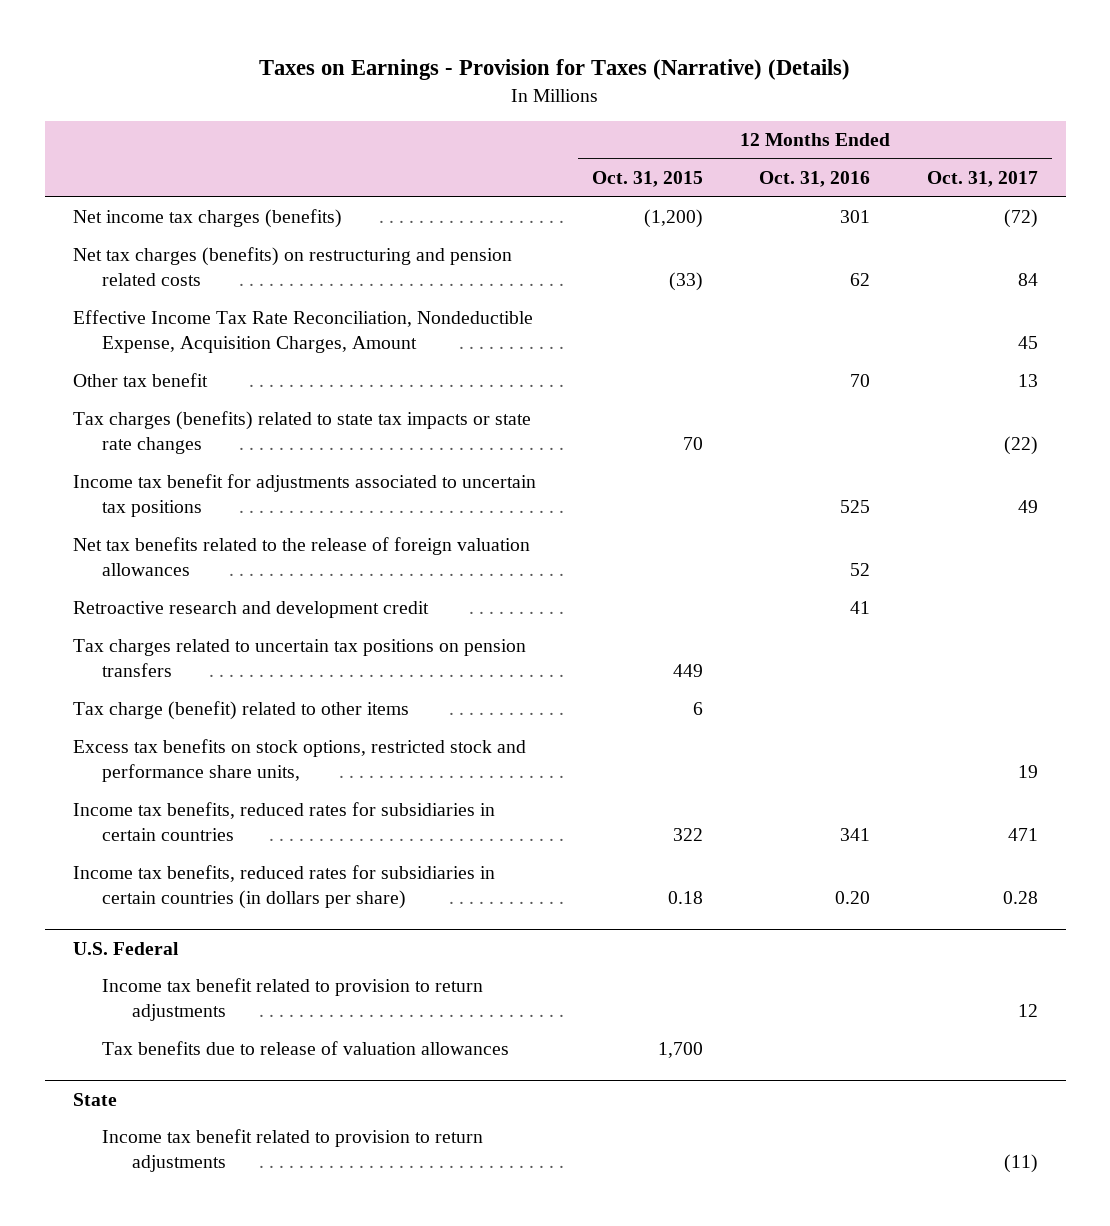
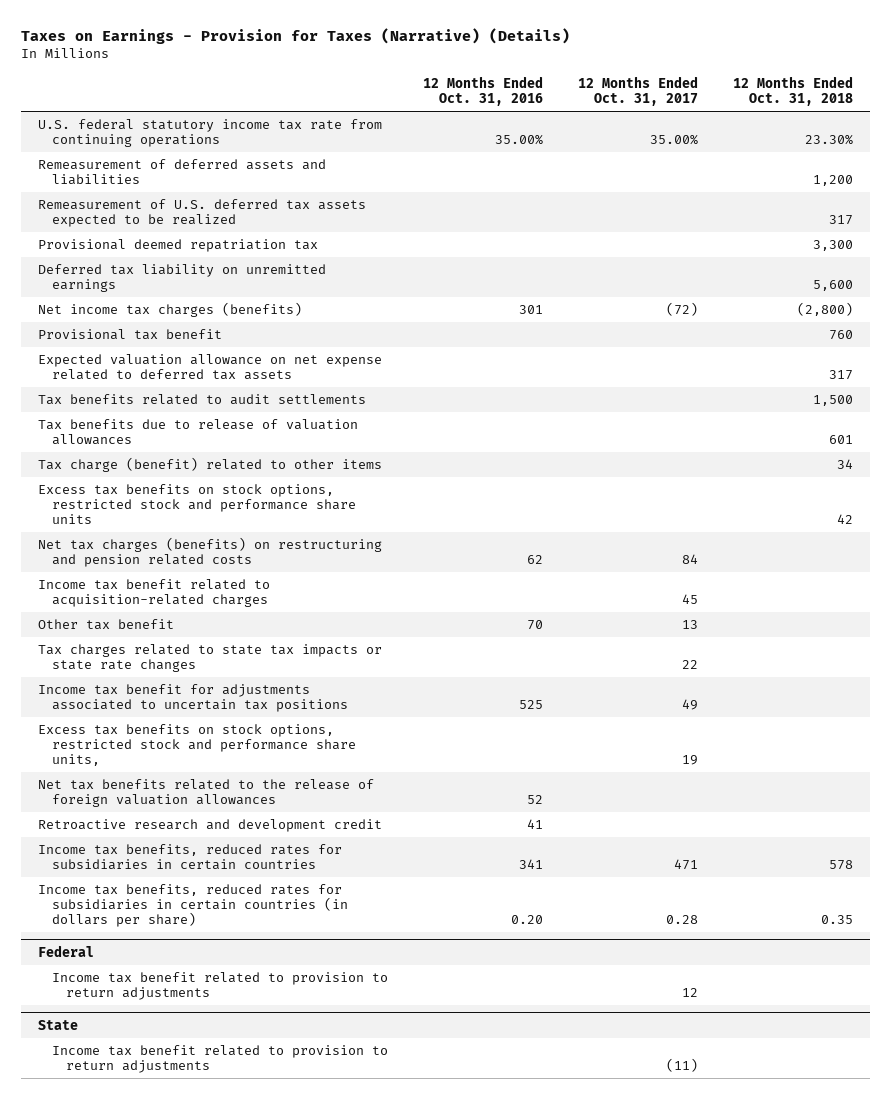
[592,171,704,188] Oct. 31, 2015 -> none
none -> [732,76,853,107] 12 Months Ended Oct. 31, 2018
none -> [38,119,383,148] U.S. federal statutory income tax rate from continuing operations
none -> [38,159,327,186] Remeasurement of deferred assets and liabilities
none -> [38,199,367,228] Remeasurement of U.S. deferred tax assets expected to be realized
none -> [38,239,319,253] Provisional deemed repatriation tax
none -> [38,264,327,293] Deferred tax liability on unremitted earnings
none -> [38,329,223,341] Provisional tax benefit
none -> [38,354,383,381] Expected valuation allowance on net expense related to deferred tax assets
none -> [38,394,367,406] Tax benefits related to audit settlements
none -> [38,419,359,446] Tax benefits due to release of valuation allowances
[72,701,409,721] Tax charge (benefit) related to other items -> [38,457,383,473] Tax charge (benefit) related to other items
none -> [38,484,357,525] Excess tax benefits on stock options, restricted stock and performance share units
[72,310,533,354] Effective Income Tax Rate Reconciliation, Nondeductible Expense, Acquisition Charges, Amount -> [38,579,271,608] Income tax benefit related to acquisition-related charges
[72,411,531,455] Tax charges (benefits) related to state tax impacts or state rate changes -> [38,644,383,673] Tax charges related to state tax impacts or state rate changes
[1003,436,1038,456] (22) -> [682,660,699,670] 22
[72,739,526,783] Excess tax benefits on stock options, restricted stock and performance share units, -> [38,724,357,767] Excess tax benefits on stock options, restricted stock and performance share units,
[72,639,526,678] Tax charges related to uncertain tax positions on pension transfers -> none
[72,941,179,955] U.S. Federal -> [38,944,95,957] Federal
[102,1041,510,1056] Tax benefits due to release of valuation allowances -> none

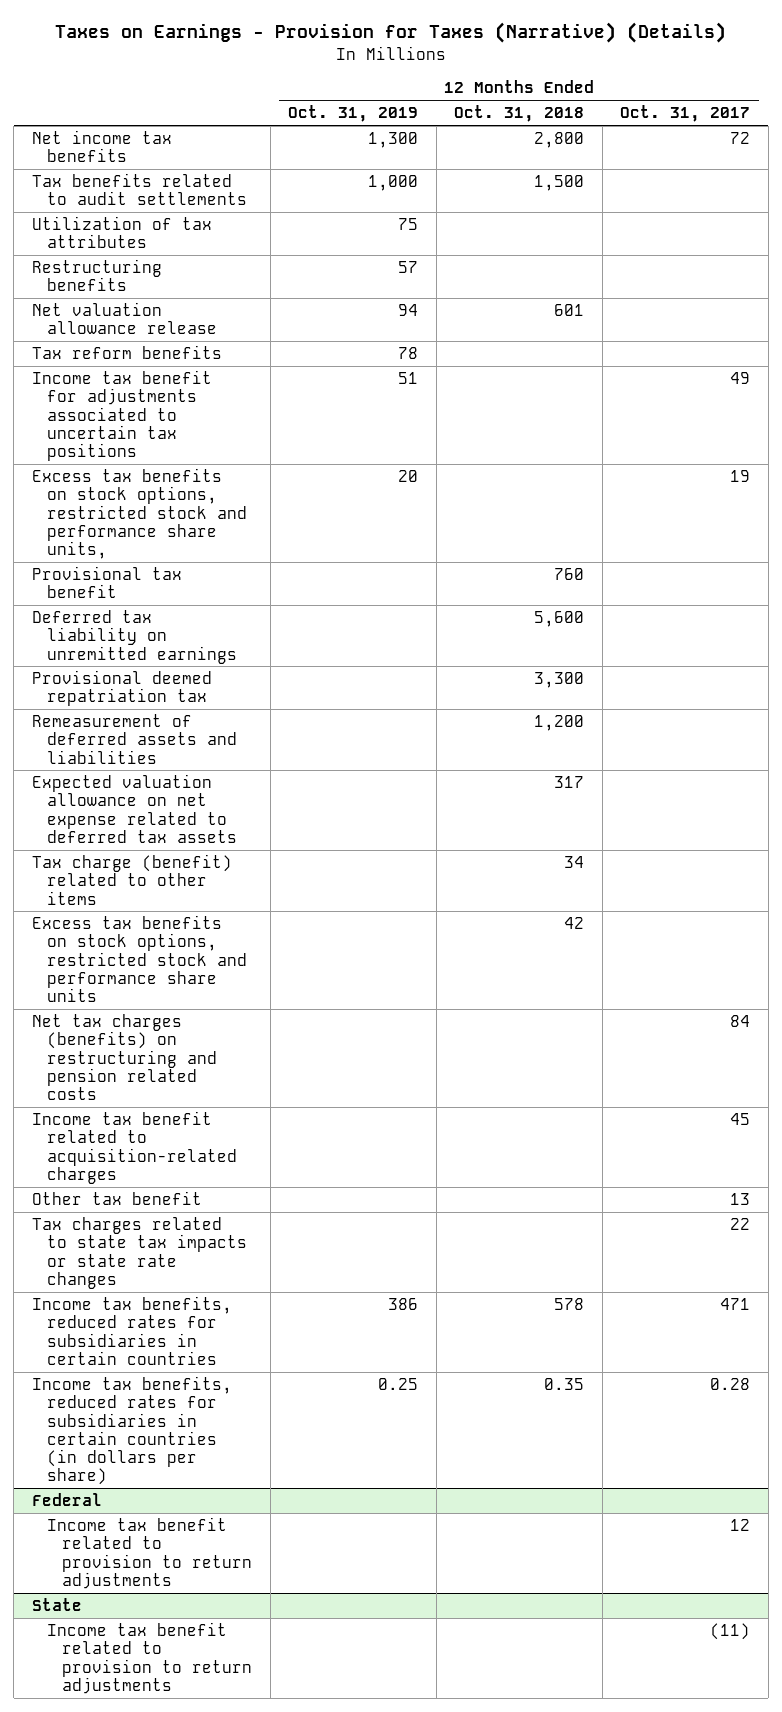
[423,76,544,107] 12 Months Ended Oct. 31, 2016 -> none
none -> [288,105,419,123] Oct. 31, 2019
[38,119,383,148] U.S. federal statutory income tax rate from continuing operations -> none
[38,199,367,228] Remeasurement of U.S. deferred tax assets expected to be realized -> none
[38,302,303,318] Net income tax charges (benefits) -> [31,129,172,163] Net income tax benefits
[666,302,699,317] (72) -> [730,131,751,144] 72
[796,302,853,317] (2,800) -> [534,131,585,148] 2,800
[38,394,367,406] Tax benefits related to audit settlements -> [31,172,248,206] Tax benefits related to audit settlements
none -> [31,215,212,249] Utilization of tax attributes
none -> [31,258,162,292] Restructuring benefits
none -> [31,301,218,335] Net valuation allowance release
none -> [31,344,222,359] Tax reform benefits
[38,684,349,713] Income tax benefit for adjustments associated to uncertain tax positions -> [31,369,212,462] Income tax benefit for adjustments associated to uncertain tax positions
[38,724,357,767] Excess tax benefits on stock options, restricted stock and performance share units, -> [31,467,248,560] Excess tax benefits on stock options, restricted stock and performance share units,
[38,264,327,293] Deferred tax liability on unremitted earnings -> [31,609,238,664] Deferred tax liability on unremitted earnings
[38,239,319,253] Provisional deemed repatriation tax -> [31,669,212,707] Provisional deemed repatriation tax
[38,159,327,186] Remeasurement of deferred assets and liabilities -> [31,713,238,764] Remeasurement of deferred assets and liabilities
[38,419,359,446] Tax benefits due to release of valuation allowances -> none
[38,779,375,808] Net tax benefits related to the release of foreign valuation allowances -> none
[38,819,383,833] Retroactive research and development credit -> none

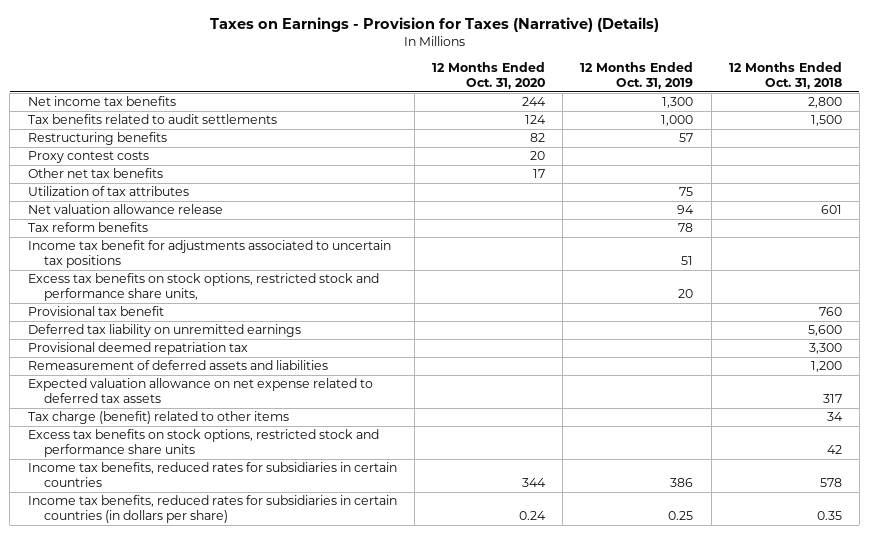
[620,105,751,123] Oct. 31, 2017 -> none
none -> [432,62,546,90] 12 Months Ended Oct. 31, 2020
none -> [27,151,149,164] Proxy contest costs
none -> [27,168,163,179] Other net tax benefits
[31,215,212,249] Utilization of tax attributes -> [27,186,189,197] Utilization of tax attributes
[31,1013,218,1101] Net tax charges (benefits) on restructuring and pension related costs -> none
[31,1110,238,1184] Income tax benefit related to acquisition-related charges -> none
[31,1190,202,1205] Other tax benefit -> none
[31,1216,248,1289] Tax charges related to state tax impacts or state rate changes -> none
[31,1492,102,1506] Federal -> none
[47,1516,253,1589] Income tax benefit related to provision to return adjustments -> none
[31,1597,82,1611] State -> none
[47,1621,253,1694] Income tax benefit related to provision to return adjustments -> none

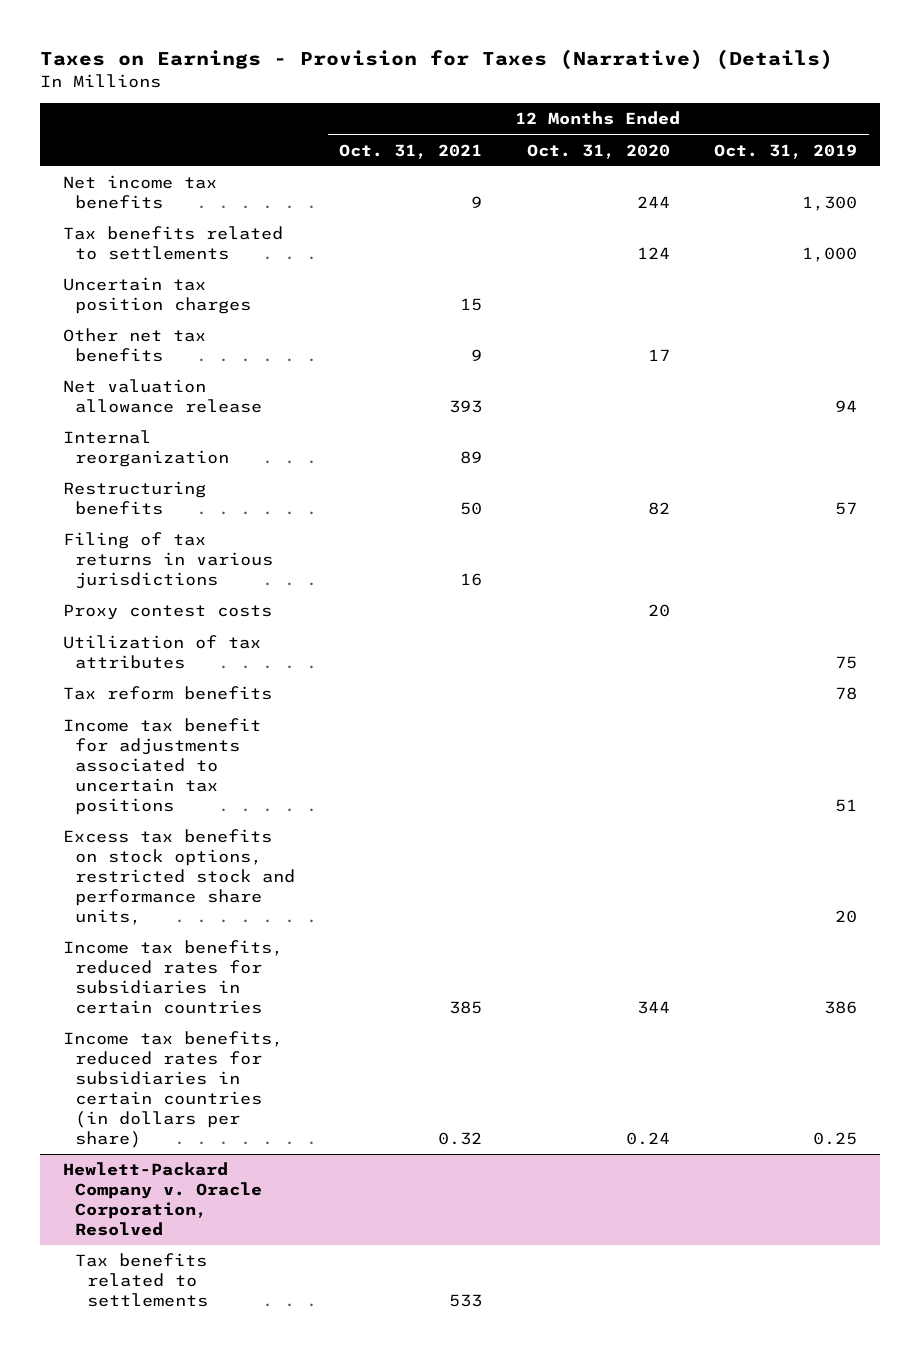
[728,62,842,90] 12 Months Ended Oct. 31, 2018 -> none
none -> [339,143,483,159] Oct. 31, 2021
[27,114,277,125] Tax benefits related to audit settlements -> [62,226,283,261] Tax benefits related to settlements
none -> [62,277,251,315] Uncertain tax position charges
[27,168,163,179] Other net tax benefits -> [62,328,206,363] Other net tax benefits
[27,204,223,215] Net valuation allowance release -> [62,379,262,414] Net valuation allowance release
none -> [62,430,229,468] Internal reorganization
none -> [62,532,273,590] Filing of tax returns in various jurisdictions
[27,306,164,317] Provisional tax benefit -> none
[27,324,301,338] Deferred tax liability on unremitted earnings -> none
[27,342,248,356] Provisional deemed repatriation tax -> none
[27,360,328,371] Remeasurement of deferred assets and liabilities -> none
[27,378,373,404] Expected valuation allowance on net expense related to deferred tax assets -> none
[27,411,289,425] Tax charge (benefit) related to other items -> none
[27,429,379,458] Excess tax benefits on stock options, restricted stock and performance share units -> none
none -> [62,1162,262,1237] Hewlett-Packard Company v. Oracle Corporation, Resolved
none -> [74,1253,209,1308] Tax benefits related to settlements

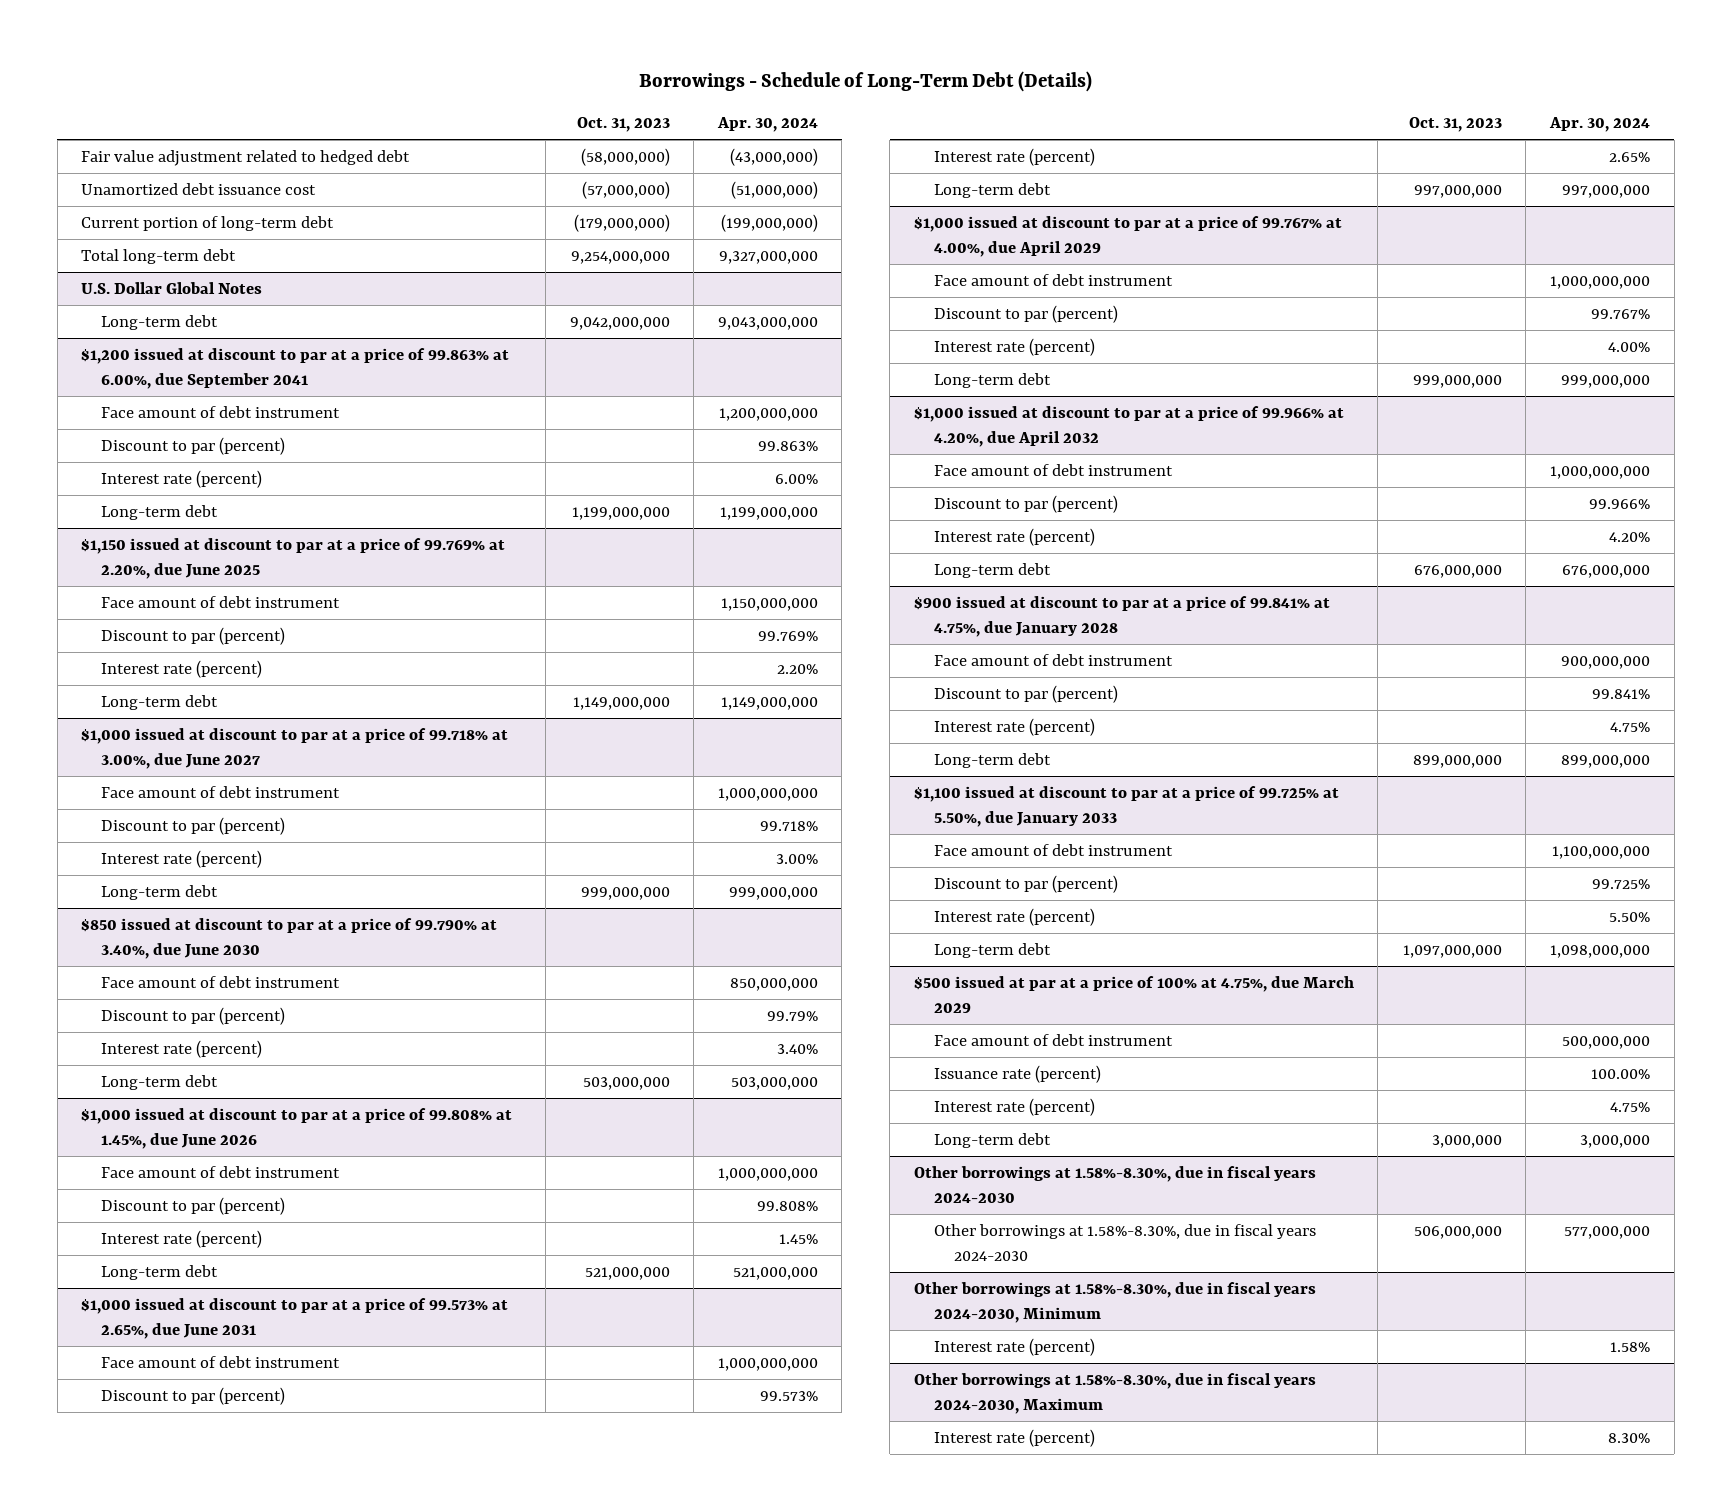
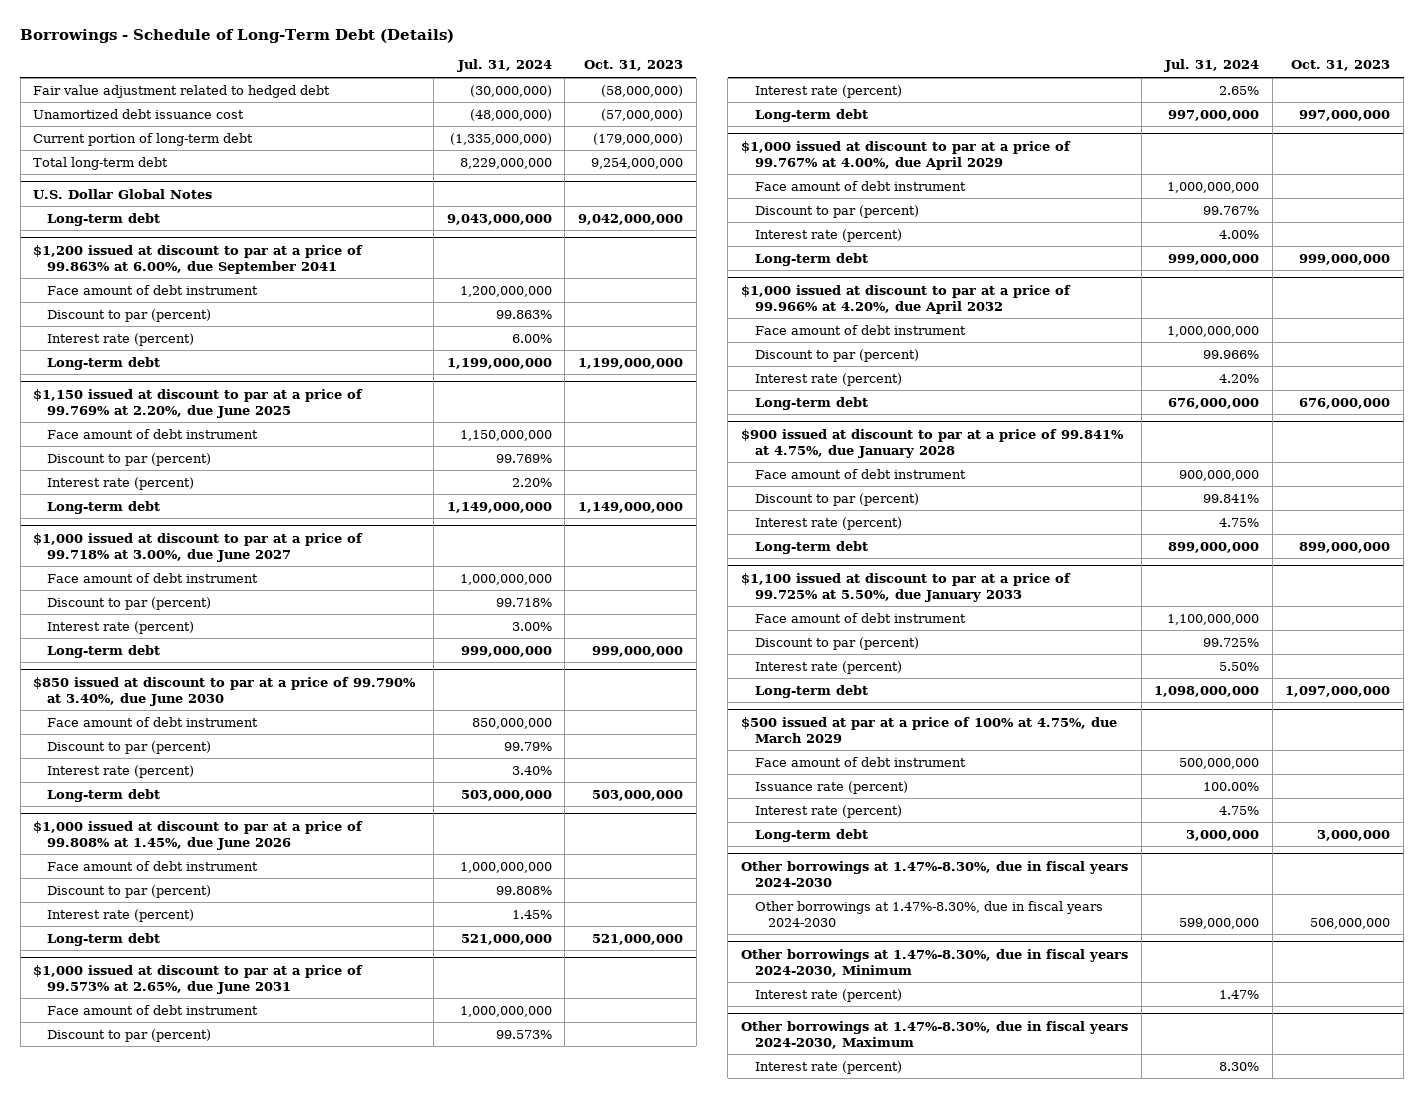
[716,117,818,133] Apr. 30, 2024 -> none
none -> [456,59,552,73] Jul. 31, 2024
[913,1165,1316,1203] Other borrowings at 1.58%-8.30%, due in fiscal years 2024-2030 -> [740,860,1128,887] Other borrowings at 1.47%-8.30%, due in fiscal years 2024-2030
[933,1223,1316,1261] Other borrowings at 1.58%-8.30%, due in fiscal years 2024-2030 -> [754,900,1103,927] Other borrowings at 1.47%-8.30%, due in fiscal years 2024-2030
[913,1281,1316,1323] Other borrowings at 1.58%-8.30%, due in fiscal years 2024-2030, Minimum -> [740,948,1128,977] Other borrowings at 1.47%-8.30%, due in fiscal years 2024-2030, Minimum
[913,1372,1316,1414] Other borrowings at 1.58%-8.30%, due in fiscal years 2024-2030, Maximum -> [740,1020,1128,1049] Other borrowings at 1.47%-8.30%, due in fiscal years 2024-2030, Maximum

